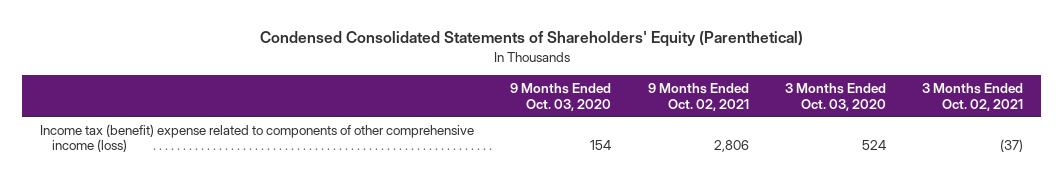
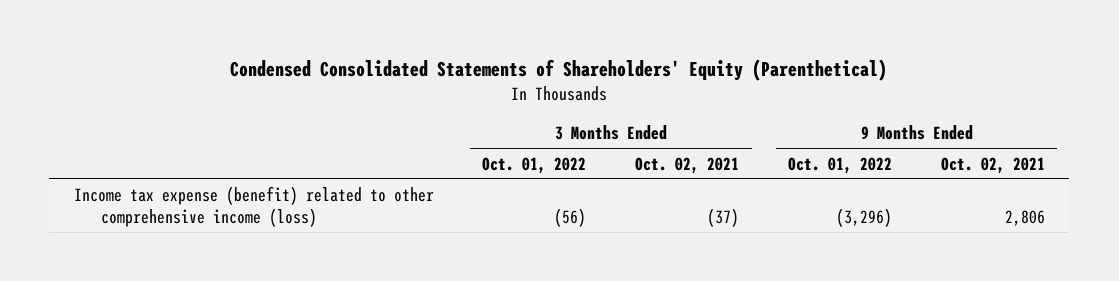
[510,82,612,111] 9 Months Ended Oct. 03, 2020 -> none
[784,82,886,111] 3 Months Ended Oct. 03, 2020 -> none
none -> [482,156,587,174] Oct. 01, 2022
none -> [788,156,893,174] Oct. 01, 2022
[40,123,475,153] Income tax (benefit) expense related to components of other comprehensive income (loss) -> [73,186,434,227] Income tax expense (benefit) related to other comprehensive income (loss)

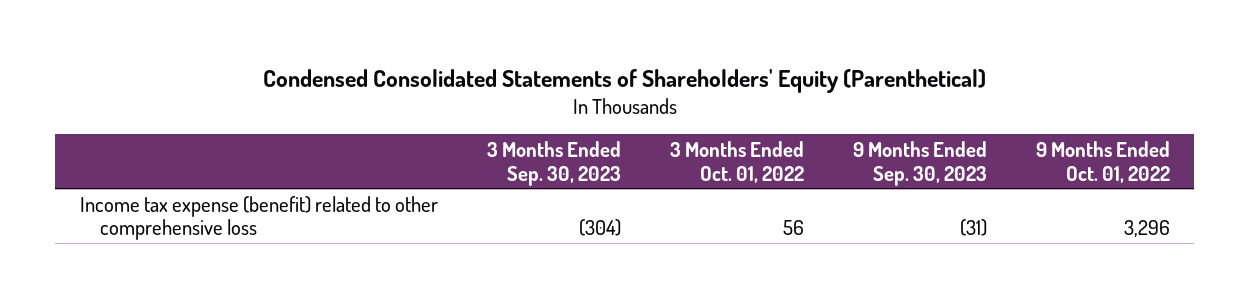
[635,156,740,174] Oct. 02, 2021 -> none
[940,156,1045,174] Oct. 02, 2021 -> none
none -> [486,140,621,186] 3 Months Ended Sep. 30, 2023
none -> [852,140,987,186] 9 Months Ended Sep. 30, 2023
[73,186,434,227] Income tax expense (benefit) related to other comprehensive income (loss) -> [79,195,438,241] Income tax expense (benefit) related to other comprehensive loss
[554,207,587,227] (56) -> [782,220,804,236] 56
[836,207,893,227] (3,296) -> [1123,220,1170,238] 3,296

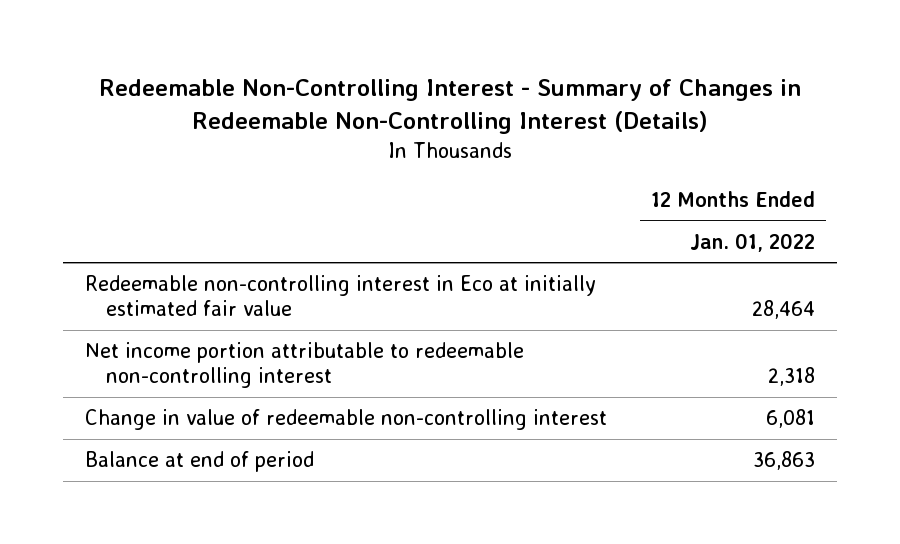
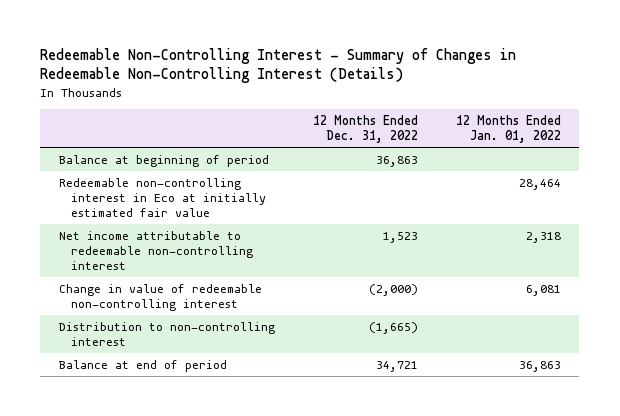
none -> [312,115,418,143] 12 Months Ended Dec. 31, 2022
none -> [59,154,270,167] Balance at beginning of period
[84,342,524,389] Net income portion attributable to redeemable non-controlling interest -> [59,230,253,270] Net income attributable to redeemable non-controlling interest
none -> [59,321,276,346] Distribution to non-controlling interest

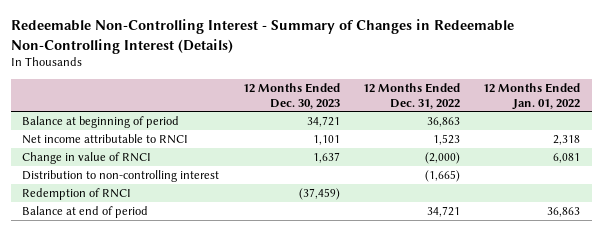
none -> [242,82,340,109] 12 Months Ended Dec. 30, 2023
[59,177,266,217] Redeemable non-controlling interest in Eco at initially estimated fair value -> none
[59,230,253,270] Net income attributable to redeemable non-controlling interest -> [22,134,189,145] Net income attributable to RNCI
[59,283,263,311] Change in value of redeemable non-controlling interest -> [22,152,152,165] Change in value of RNCI
none -> [22,188,132,201] Redemption of RNCI

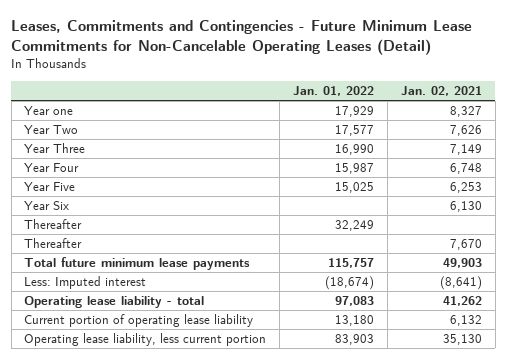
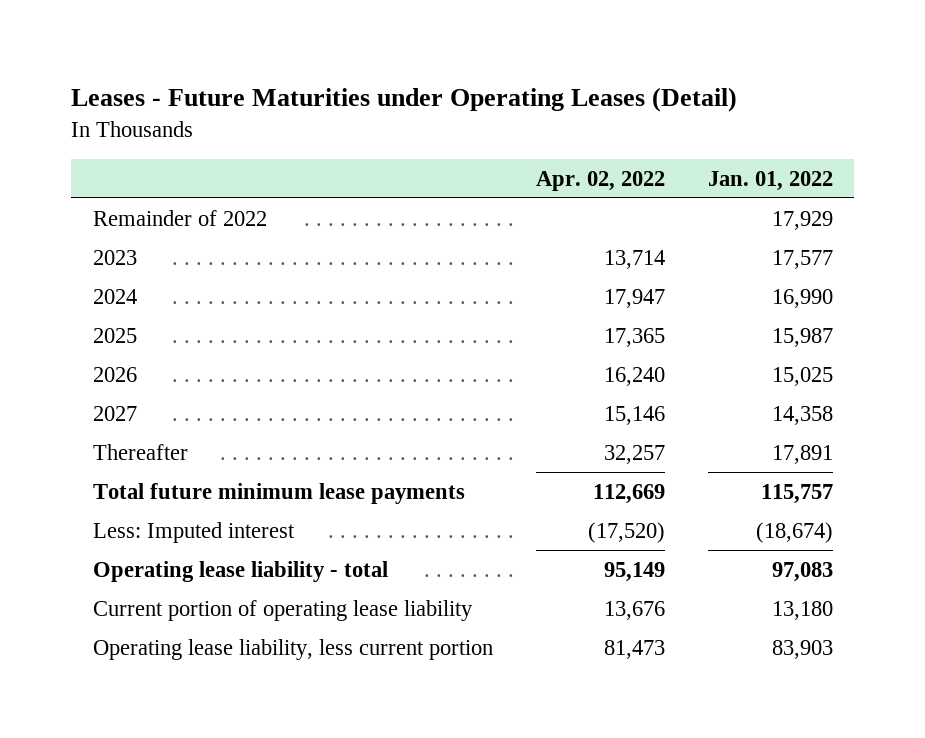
[11,19,473,55] Leases, Commitments and Contingencies - Future Minimum Lease Commitments for Non-Cancelable Operating Leases (Detail) -> [71,87,738,113] Leases - Future Maturities under Operating Leases (Detail)
[400,85,482,96] Jan. 02, 2021 -> none
none -> [535,170,665,191] Apr. 02, 2022
[24,201,70,211] Year Six -> none
[24,238,83,249] Thereafter -> none
[24,106,74,116] Year one -> [92,209,267,226] Remainder of 2022
[24,125,79,135] Year Two -> [92,249,137,265] 2023
[24,143,86,154] Year Three -> [92,288,137,304] 2024
[24,163,80,173] Year Four -> [92,327,137,343] 2025
[24,182,76,192] Year Five -> [92,366,137,382] 2026
none -> [92,405,137,421] 2027
[335,220,375,232] 32,249 -> [771,444,833,464] 17,891

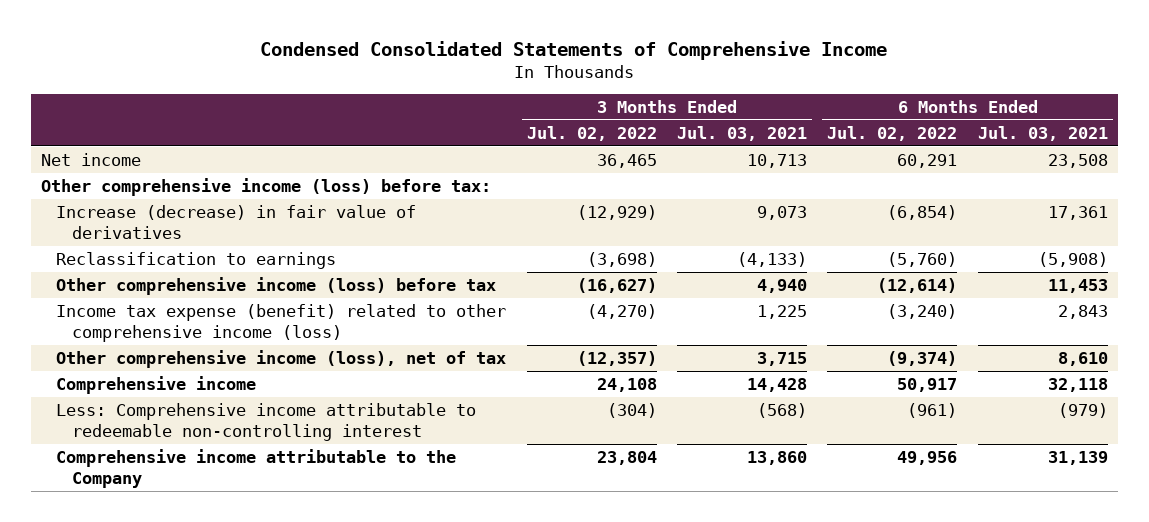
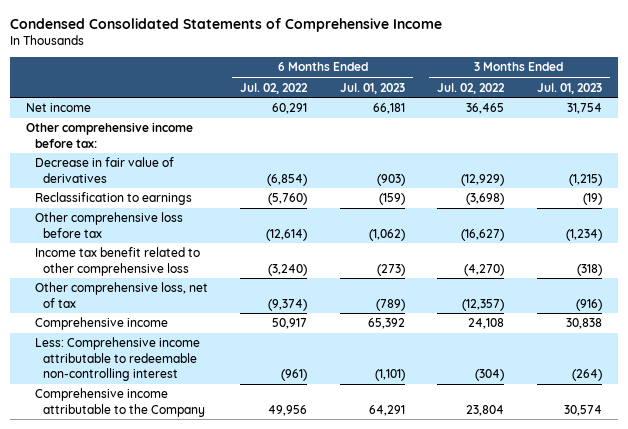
[677,125,808,141] Jul. 03, 2021 -> none
[977,125,1108,141] Jul. 03, 2021 -> none
none -> [339,82,405,94] Jul. 01, 2023
none -> [536,82,602,94] Jul. 01, 2023
[40,177,491,196] Other comprehensive income (loss) before tax: -> [26,122,194,148] Other comprehensive income before tax:
[56,204,417,239] Increase (decrease) in fair value of derivatives -> [34,157,174,183] Decrease in fair value of derivatives
[56,276,497,295] Other comprehensive income (loss) before tax -> [34,212,183,238] Other comprehensive loss before tax
[56,303,507,342] Income tax expense (benefit) related to other comprehensive income (loss) -> [34,247,200,276] Income tax benefit related to other comprehensive loss
[56,349,507,368] Other comprehensive income (loss), net of tax -> [34,282,208,308] Other comprehensive loss, net of tax

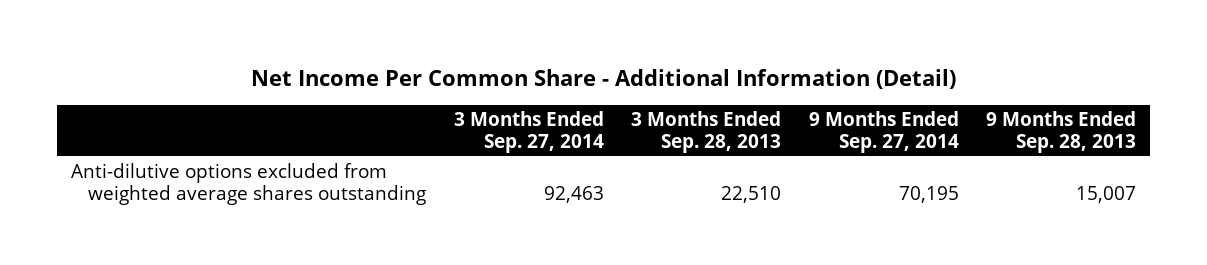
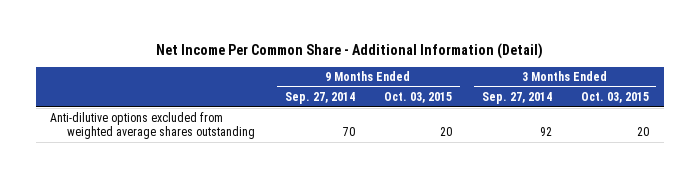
[631,110,782,153] 3 Months Ended Sep. 28, 2013 -> none
[986,110,1137,153] 9 Months Ended Sep. 28, 2013 -> none
none -> [384,92,453,104] Oct. 03, 2015
none -> [581,92,650,104] Oct. 03, 2015
[543,186,604,204] 92,463 -> [539,127,552,137] 92
[898,186,959,204] 70,195 -> [342,127,355,137] 70

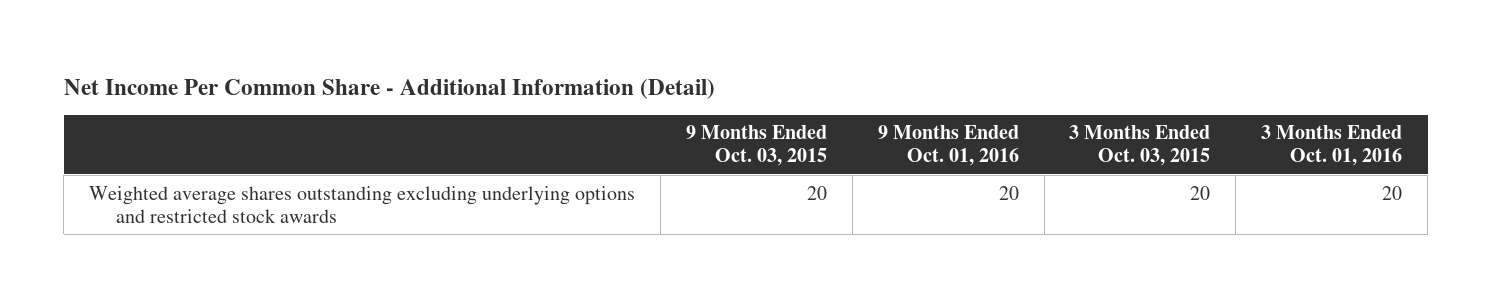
[284,92,355,105] Sep. 27, 2014 -> none
[481,92,552,105] Sep. 27, 2014 -> none
none -> [877,125,1019,167] 9 Months Ended Oct. 01, 2016
none -> [1261,125,1403,167] 3 Months Ended Oct. 01, 2016
[50,112,256,140] Anti-dilutive options excluded from weighted average shares outstanding -> [89,185,636,223] Weighted average shares outstanding excluding underlying options and restricted stock awards

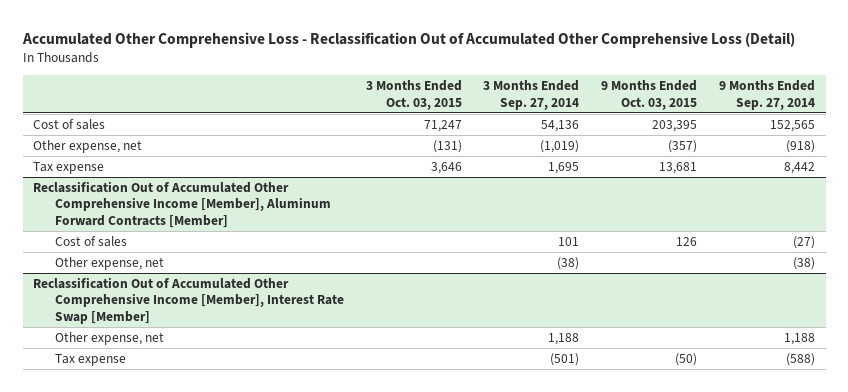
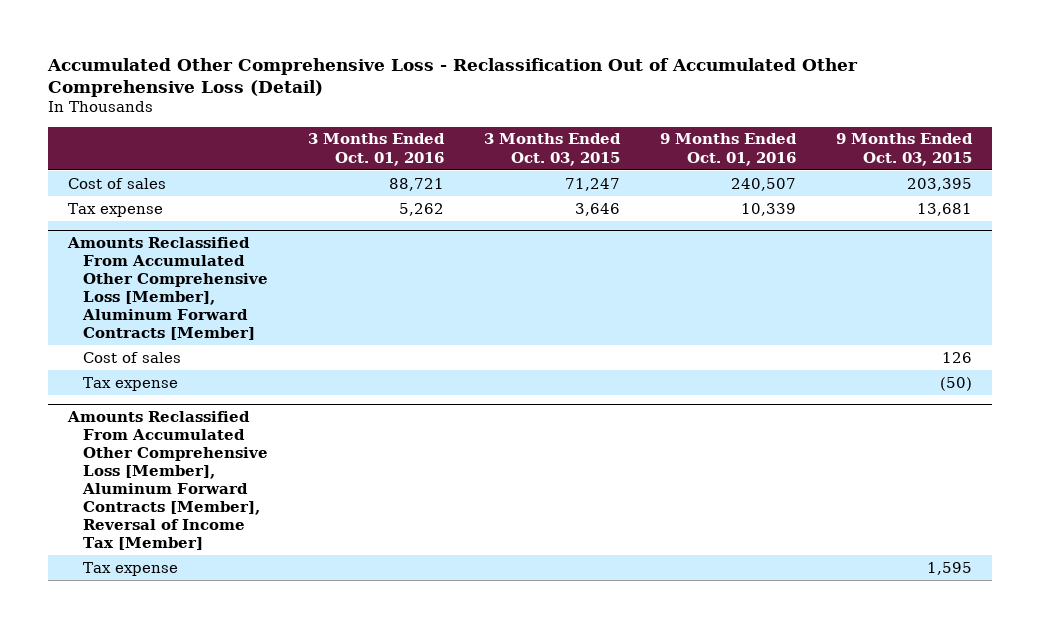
[483,80,580,110] 3 Months Ended Sep. 27, 2014 -> none
[718,80,815,110] 9 Months Ended Sep. 27, 2014 -> none
none -> [307,133,445,166] 3 Months Ended Oct. 01, 2016
none -> [659,133,797,166] 9 Months Ended Oct. 01, 2016
[33,139,143,153] Other expense, net -> none
[33,180,331,228] Reclassification Out of Accumulated Other Comprehensive Income [Member], Aluminum Forward Contracts [Member] -> none
none -> [67,236,268,340] Amounts Reclassified From Accumulated Other Comprehensive Loss [Member], Aluminum Forward Contracts [Member]
[54,256,164,270] Other expense, net -> none
[33,276,344,324] Reclassification Out of Accumulated Other Comprehensive Income [Member], Interest Rate Swap [Member] -> none
[54,331,164,345] Other expense, net -> none
none -> [67,410,268,550] Amounts Reclassified From Accumulated Other Comprehensive Loss [Member], Aluminum Forward Contracts [Member], Reversal of Income Tax [Member]
none -> [82,561,178,576] Tax expense

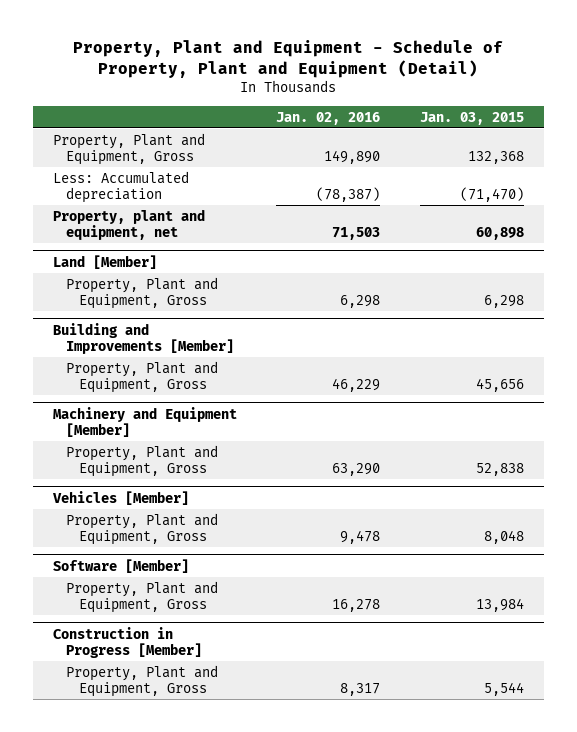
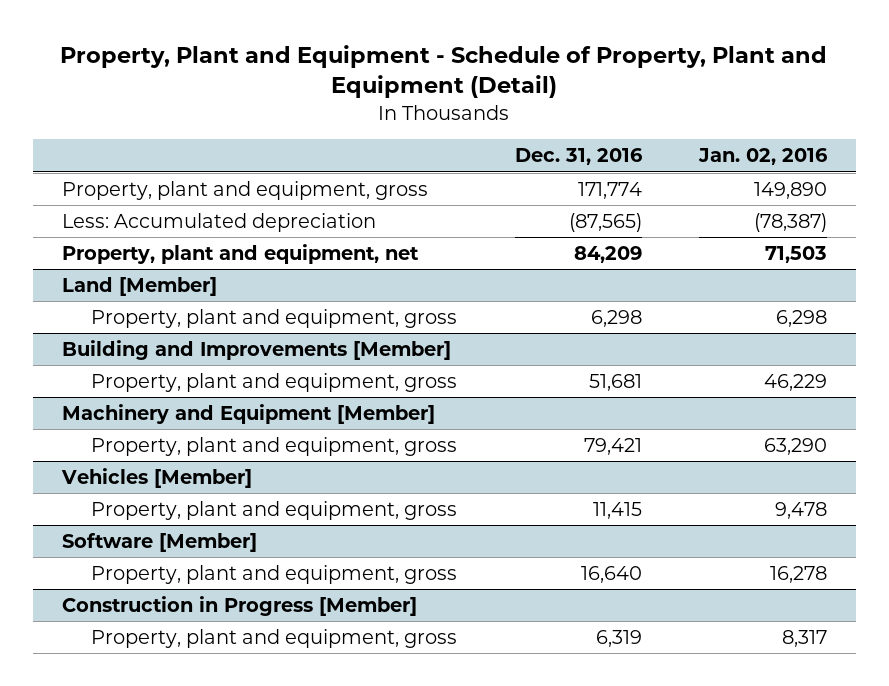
[420,111,525,125] Jan. 03, 2015 -> none
none -> [514,148,643,166] Dec. 31, 2016
[52,132,205,165] Property, Plant and Equipment, Gross -> [61,181,428,201] Property, plant and equipment, gross
[65,276,218,309] Property, Plant and Equipment, Gross -> [91,309,458,329] Property, plant and equipment, gross
[65,360,218,393] Property, Plant and Equipment, Gross -> [91,373,458,393] Property, plant and equipment, gross
[65,444,218,477] Property, Plant and Equipment, Gross -> [91,437,458,457] Property, plant and equipment, gross
[65,512,218,545] Property, Plant and Equipment, Gross -> [91,501,458,521] Property, plant and equipment, gross
[65,580,218,613] Property, Plant and Equipment, Gross -> [91,565,458,585] Property, plant and equipment, gross
[65,664,218,697] Property, Plant and Equipment, Gross -> [91,629,458,649] Property, plant and equipment, gross

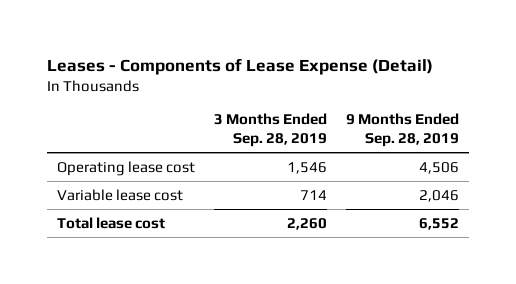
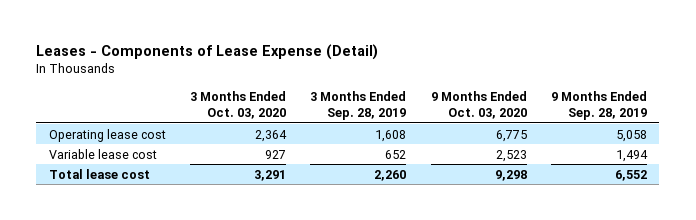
none -> [190,90,287,119] 3 Months Ended Oct. 03, 2020
none -> [430,90,527,119] 9 Months Ended Oct. 03, 2020
[287,161,328,174] 1,546 -> [375,129,407,142] 1,608
[419,161,460,174] 4,506 -> [616,129,648,142] 5,058
[300,189,328,200] 714 -> [385,149,407,159] 652
[419,189,460,202] 2,046 -> [616,149,649,162] 1,494

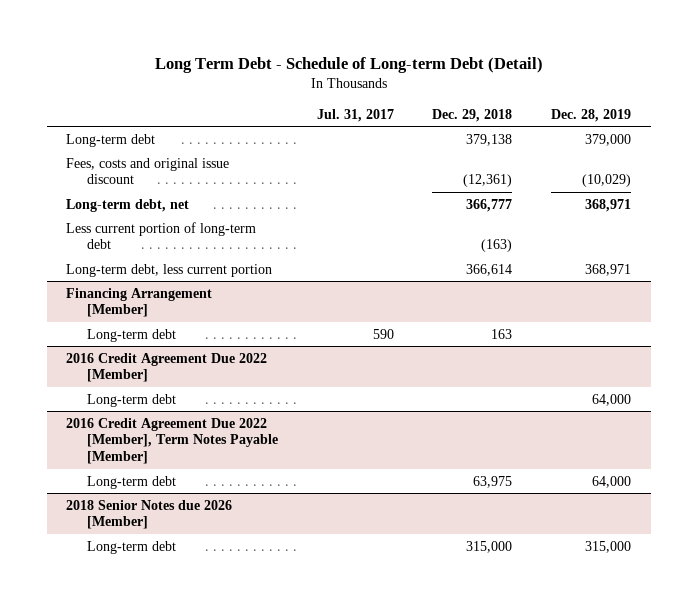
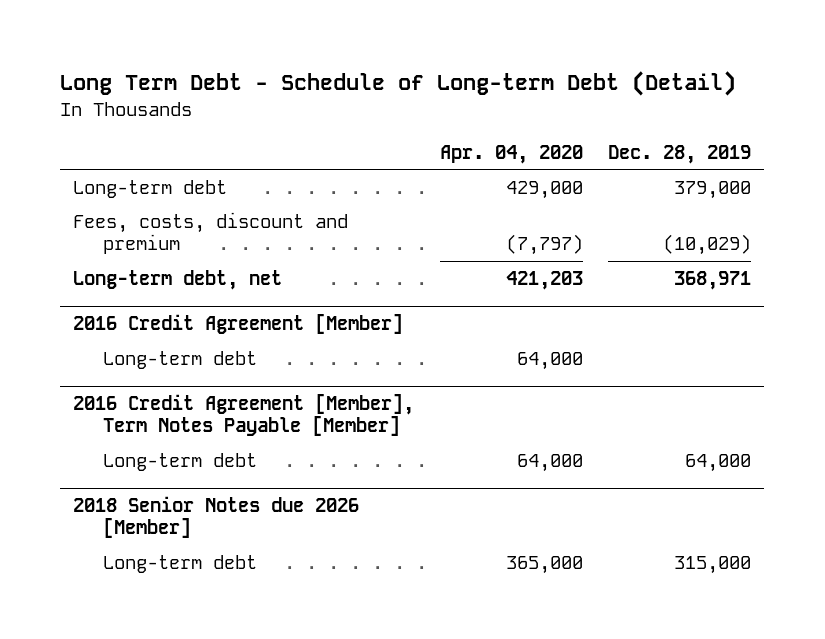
[316,108,394,122] Jul. 31, 2017 -> none
[432,108,513,122] Dec. 29, 2018 -> none
none -> [439,144,583,164] Apr. 04, 2020
[66,157,230,185] Fees, costs and original issue discount -> [73,211,349,254] Fees, costs, discount and premium
[66,221,257,250] Less current portion of long-term debt -> none
[66,263,273,277] Long-term debt, less current portion -> none
[66,287,213,318] Financing Arrangement [Member] -> none
none -> [73,313,404,334] 2016 Credit Agreement [Member]
[66,352,268,383] 2016 Credit Agreement Due 2022 [Member] -> none
[86,393,176,407] Long-term debt -> none
[66,417,278,465] 2016 Credit Agreement Due 2022 [Member], Term Notes Payable [Member] -> [73,393,415,437] 2016 Credit Agreement [Member], Term Notes Payable [Member]

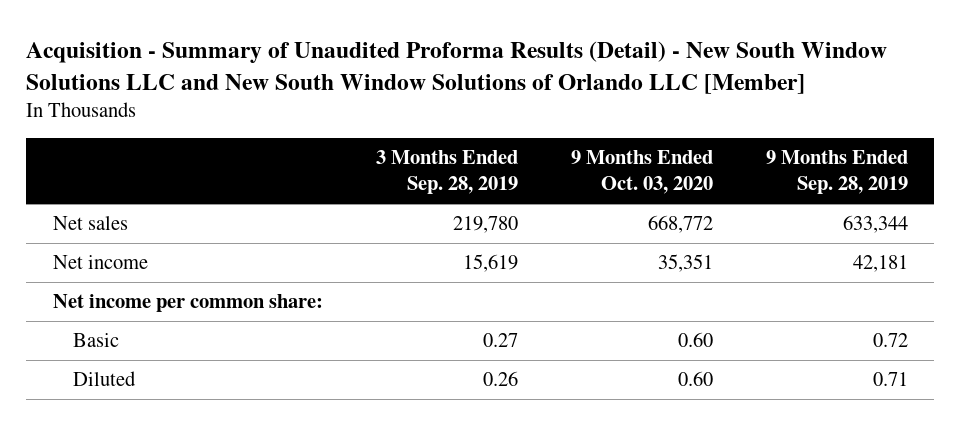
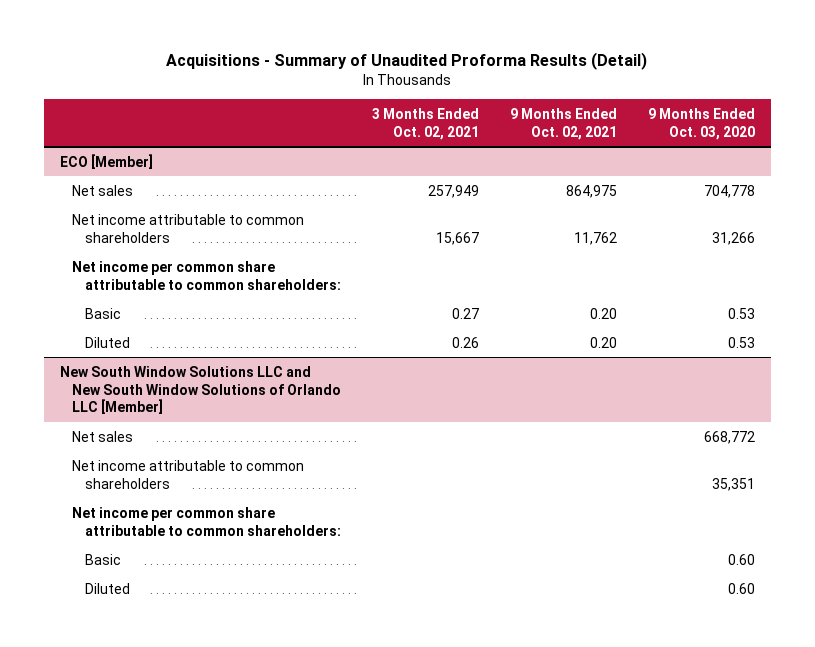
[26,41,888,94] Acquisition - Summary of Unaudited Proforma Results (Detail) - New South Window Solutions LLC and New South Window Solutions of Orlando LLC [Member] -> [166,52,648,71] Acquisitions - Summary of Unaudited Proforma Results (Detail)
[375,149,518,195] 3 Months Ended Sep. 28, 2019 -> none
[765,149,908,195] 9 Months Ended Sep. 28, 2019 -> none
none -> [372,107,480,140] 3 Months Ended Oct. 02, 2021
none -> [510,107,618,140] 9 Months Ended Oct. 02, 2021
none -> [59,153,153,169] ECO [Member]
none -> [72,184,134,196] Net sales
none -> [72,213,305,243] Net income attributable to common shareholders
none -> [72,260,342,290] Net income per common share attributable to common shareholders:
none -> [85,307,122,319] Basic
none -> [85,336,131,348] Diluted
none -> [59,365,342,415] New South Window Solutions LLC and New South Window Solutions of Orlando LLC [Member]
[52,255,148,270] Net income -> [72,459,305,489] Net income attributable to common shareholders
[52,294,323,313] Net income per common share: -> [72,506,342,536] Net income per common share attributable to common shareholders:

